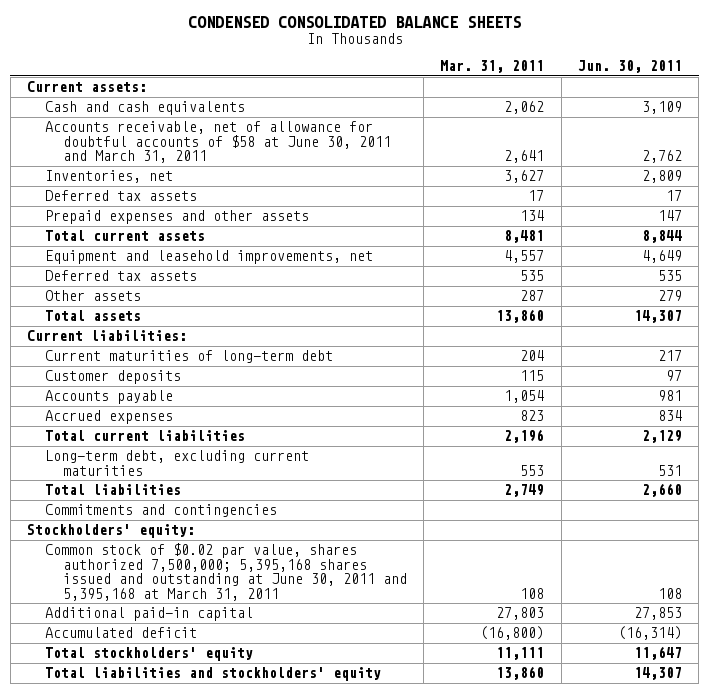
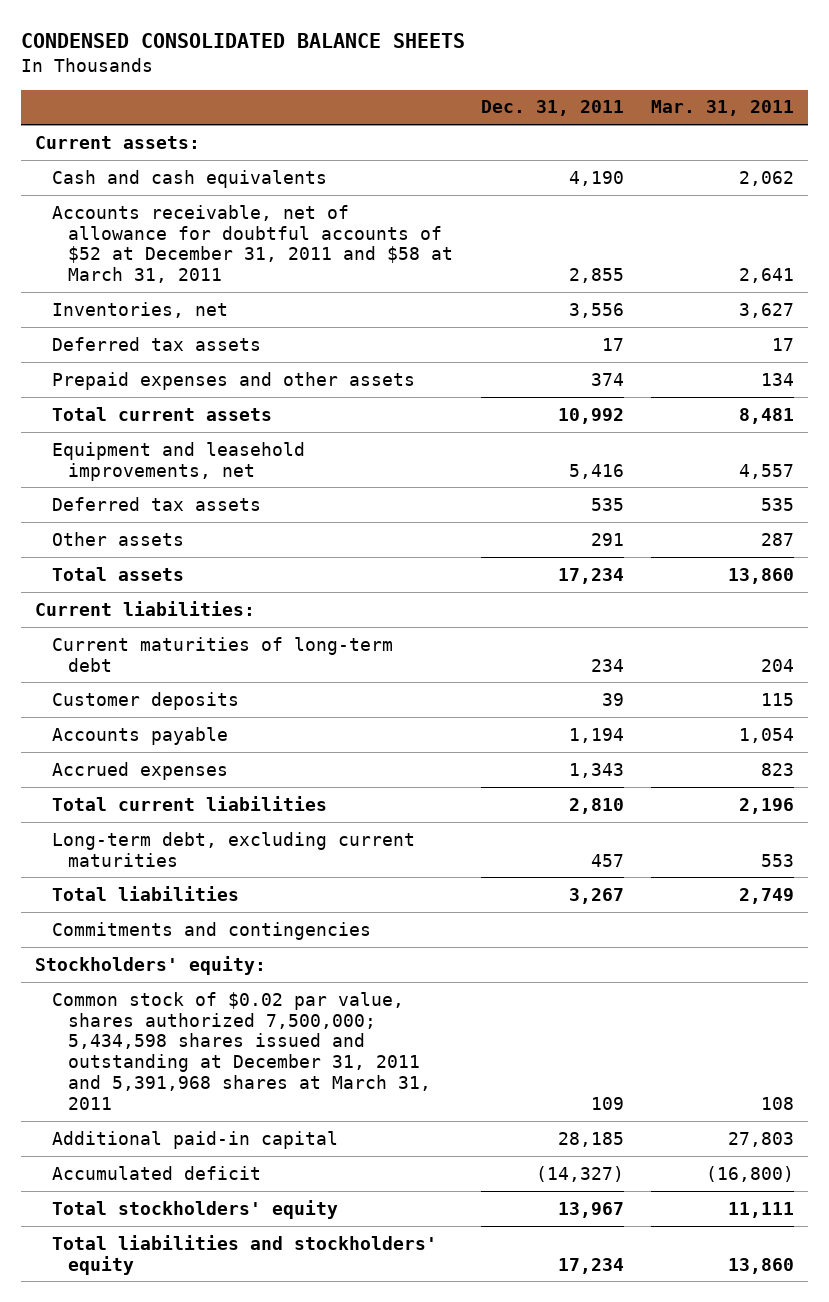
[577,59,682,73] Jun. 30, 2011 -> none
none -> [480,100,624,117] Dec. 31, 2011
[44,121,391,164] Accounts receivable, net of allowance for doubtful accounts of $58 at June 30, 2011 and March 31, 2011 -> [51,204,454,284] Accounts receivable, net of allowance for doubtful accounts of $52 at December 31, 2011 and $58 at March 31, 2011
[44,543,407,601] Common stock of $0.02 par value, shares authorized 7,500,000; 5,395,168 shares issued and outstanding at June 30, 2011 and 5,395,168 at March 31, 2011 -> [51,991,432,1110] Common stock of $0.02 par value, shares authorized 7,500,000; 5,434,598 shares issued and outstanding at December 31, 2011 and 5,391,968 shares at March 31, 2011

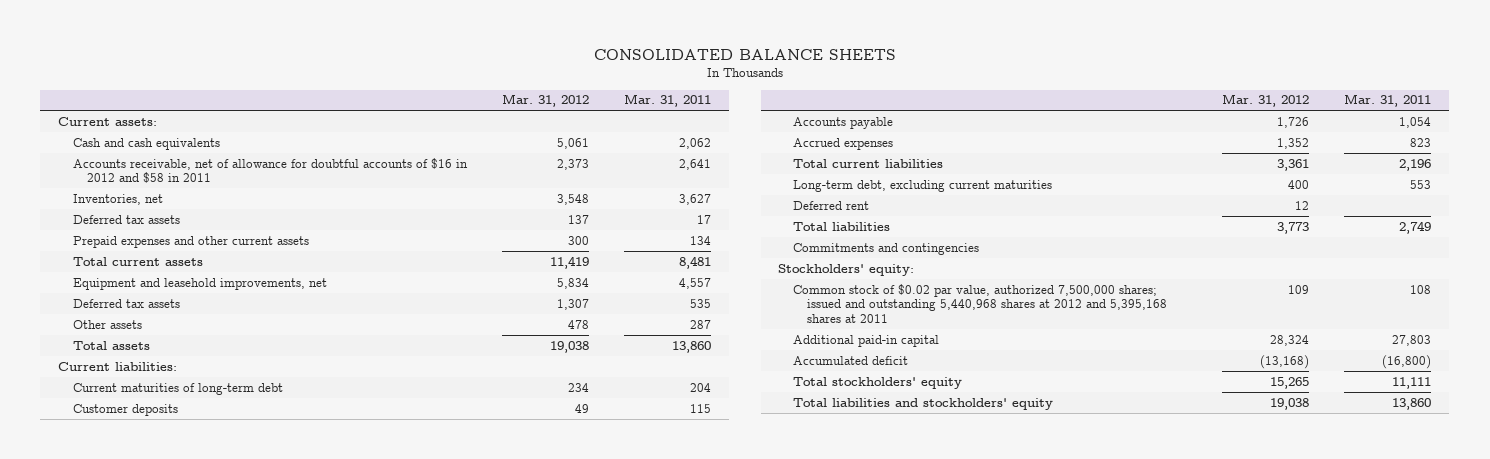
[21,33,466,49] CONDENSED CONSOLIDATED BALANCE SHEETS -> [593,49,896,61] CONSOLIDATED BALANCE SHEETS
[480,100,624,117] Dec. 31, 2011 -> none
none -> [501,94,589,108] Mar. 31, 2012
[51,204,454,284] Accounts receivable, net of allowance for doubtful accounts of $52 at December 31, 2011 and $58 at March 31, 2011 -> [72,157,468,184] Accounts receivable, net of allowance for doubtful accounts of $16 in 2012 and $58 in 2011
[51,371,415,390] Prepaid expenses and other assets -> [72,235,309,248] Prepaid expenses and other current assets
none -> [792,200,869,210] Deferred rent
[51,991,432,1110] Common stock of $0.02 par value, shares authorized 7,500,000; 5,434,598 shares issued and outstanding at December 31, 2011 and 5,391,968 shares at March 31, 2011 -> [792,283,1167,324] Common stock of $0.02 par value, authorized 7,500,000 shares; issued and outstanding 5,440,968 shares at 2012 and 5,395,168 shares at 2011

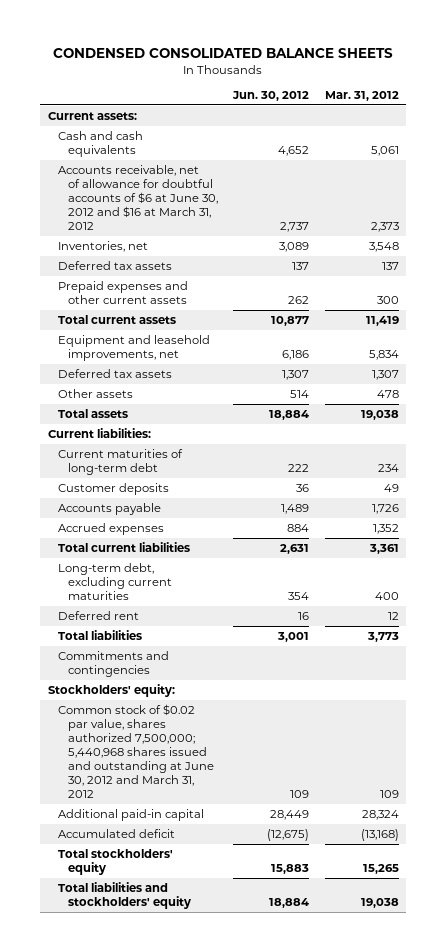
[593,49,896,61] CONSOLIDATED BALANCE SHEETS -> [53,48,394,59] CONDENSED CONSOLIDATED BALANCE SHEETS
[624,94,712,108] Mar. 31, 2011 -> none
none -> [232,91,310,102] Jun. 30, 2012
[72,157,468,184] Accounts receivable, net of allowance for doubtful accounts of $16 in 2012 and $58 in 2011 -> [57,164,218,230] Accounts receivable, net of allowance for doubtful accounts of $6 at June 30, 2012 and $16 at March 31, 2012
[792,283,1167,324] Common stock of $0.02 par value, authorized 7,500,000 shares; issued and outstanding 5,440,968 shares at 2012 and 5,395,168 shares at 2011 -> [57,703,214,798] Common stock of $0.02 par value, shares authorized 7,500,000; 5,440,968 shares issued and outstanding at June 30, 2012 and March 31, 2012

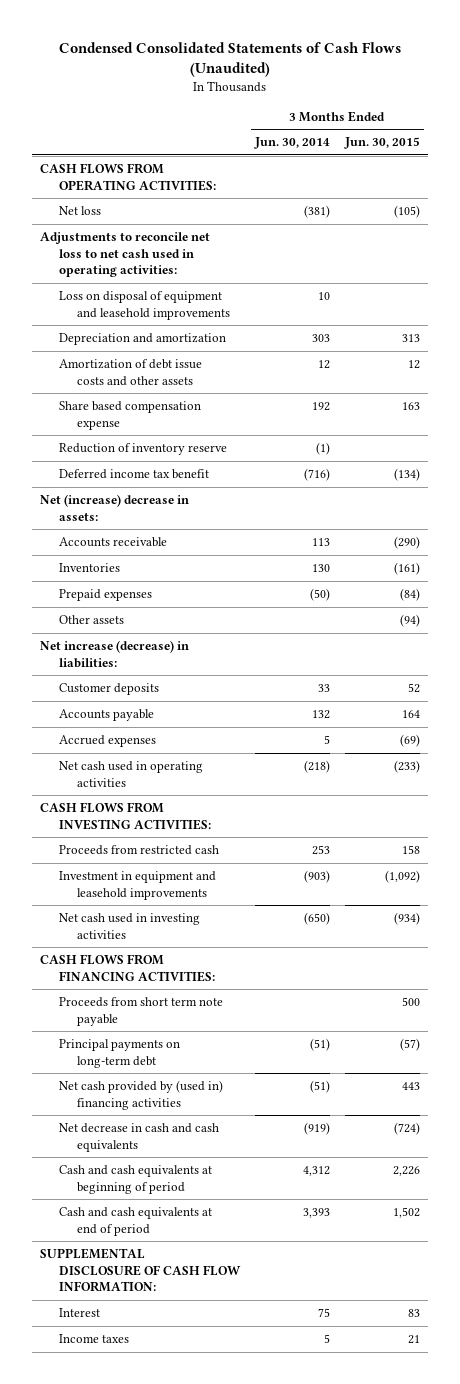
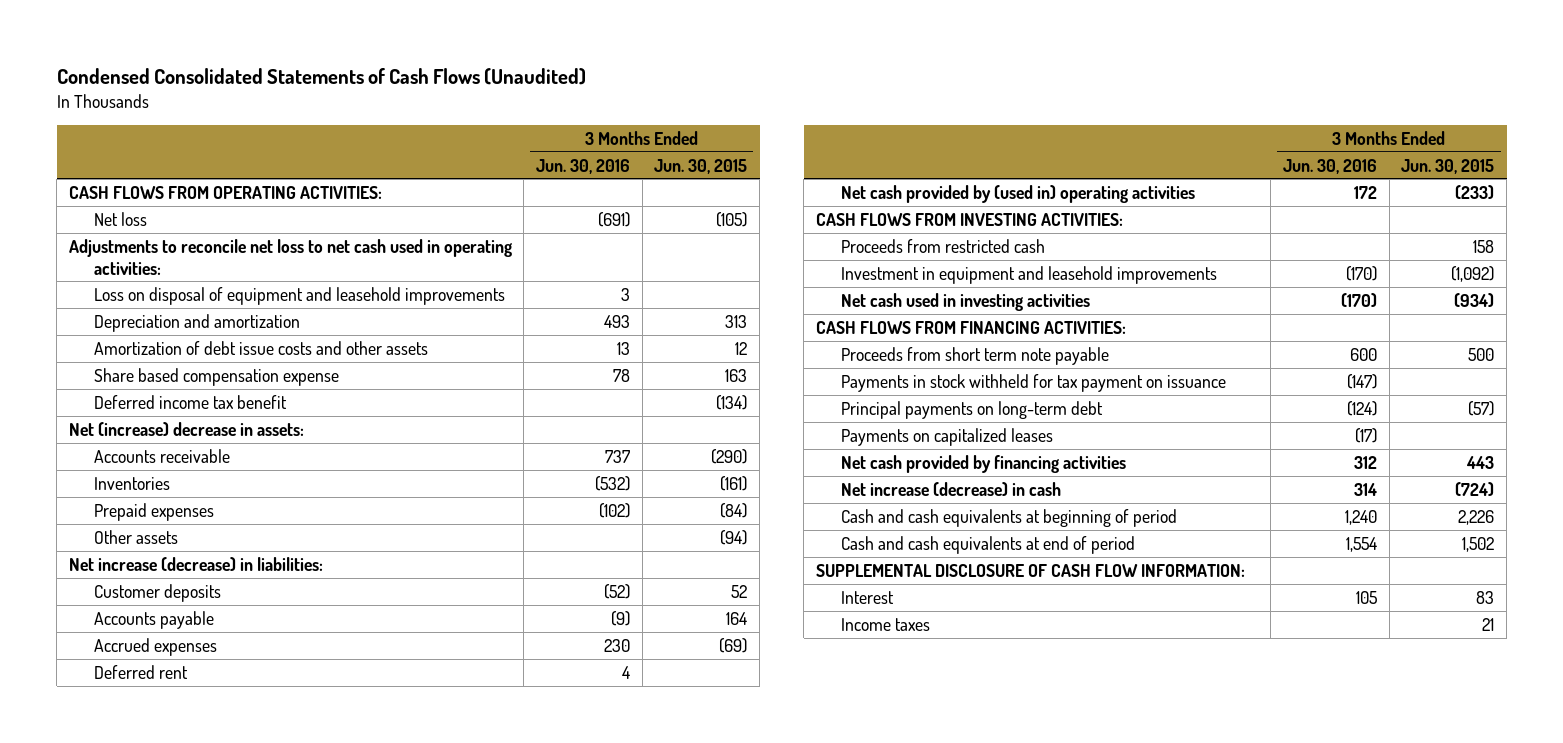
[253,137,330,150] Jun. 30, 2014 -> none
none -> [536,158,631,174] Jun. 30, 2016
[58,443,227,456] Reduction of inventory reserve -> none
none -> [94,664,189,679] Deferred rent
[58,761,203,787] Net cash used in operating activities -> [841,184,1196,203] Net cash provided by (used in) operating activities
none -> [841,373,1227,392] Payments in stock withheld for tax payment on issuance
none -> [841,427,1054,446] Payments on capitalized leases
[58,1080,223,1110] Net cash provided by (used in) financing activities -> [841,454,1127,473] Net cash provided by financing activities
[58,1123,219,1152] Net decrease in cash and cash equivalents -> [841,481,1062,496] Net increase (decrease) in cash

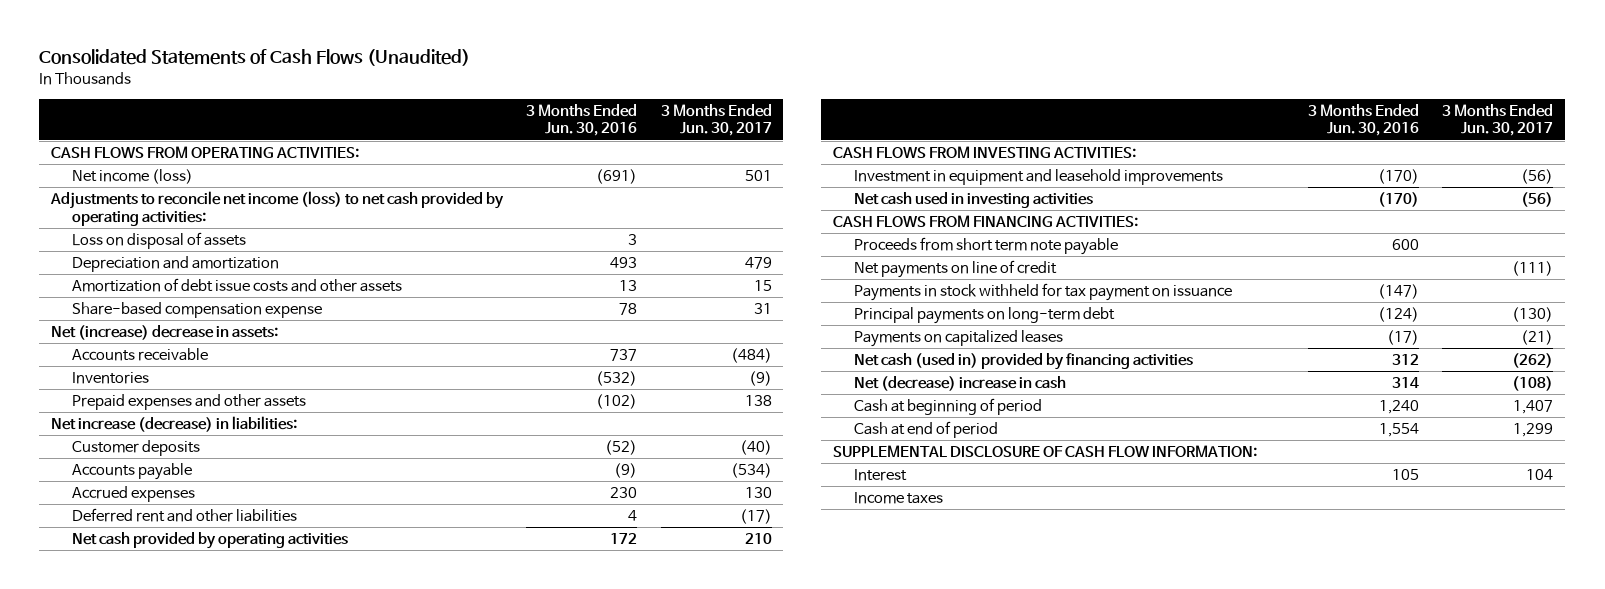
[56,67,586,85] Condensed Consolidated Statements of Cash Flows (Unaudited) -> [39,49,471,67] Consolidated Statements of Cash Flows (Unaudited)
[654,158,748,174] Jun. 30, 2015 -> none
none -> [660,103,772,137] 3 Months Ended Jun. 30, 2017
[94,211,148,226] Net loss -> [72,169,194,185] Net income (loss)
[68,238,512,275] Adjustments to reconcile net loss to net cash used in operating activities: -> [50,191,505,226] Adjustments to reconcile net income (loss) to net cash provided by operating activities:
[94,286,506,305] Loss on disposal of equipment and leasehold improvements -> [72,232,247,250] Loss on disposal of assets
[94,394,288,409] Deferred income tax benefit -> none
[94,367,340,386] Share based compensation expense -> [72,302,323,319] Share-based compensation expense
[94,529,179,544] Other assets -> none
[94,502,215,521] Prepaid expenses -> [72,394,307,411] Prepaid expenses and other assets
[94,664,189,679] Deferred rent -> [72,508,298,523] Deferred rent and other liabilities
[841,184,1196,203] Net cash provided by (used in) operating activities -> [72,532,349,550] Net cash provided by operating activities
[841,238,1046,253] Proceeds from restricted cash -> none
none -> [853,260,1057,279] Net payments on line of credit
[841,454,1127,473] Net cash provided by financing activities -> [853,353,1193,371] Net cash (used in) provided by financing activities
[841,481,1062,496] Net increase (decrease) in cash -> [853,376,1066,392] Net (decrease) increase in cash
[841,508,1178,527] Cash and cash equivalents at beginning of period -> [853,398,1042,416] Cash at beginning of period
[841,535,1136,554] Cash and cash equivalents at end of period -> [853,421,998,439] Cash at end of period

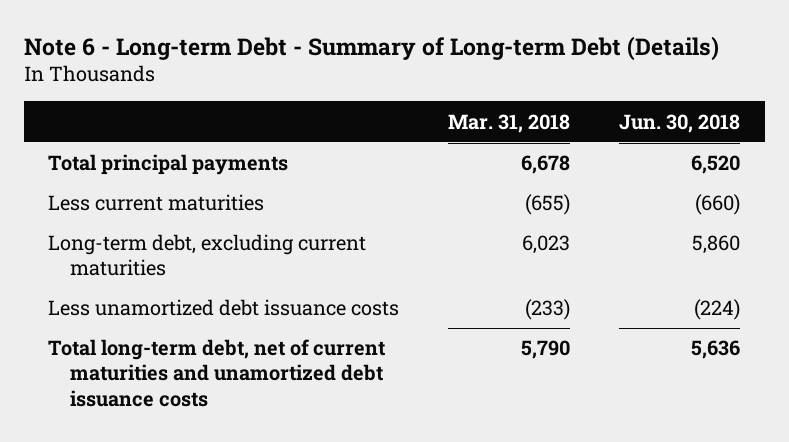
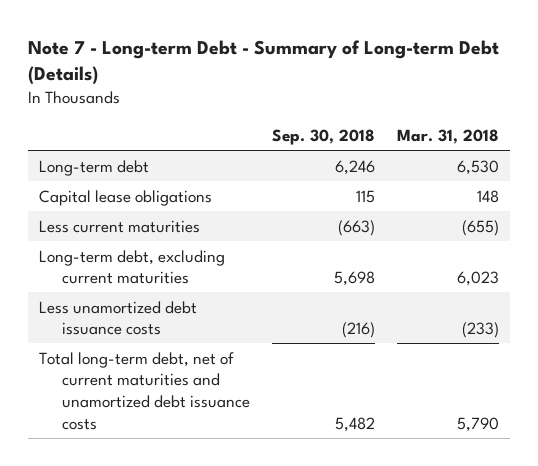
[23,35,719,61] Note 6 - Long-term Debt - Summary of Long-term Debt (Details) -> [27,40,499,86] Note 7 - Long-term Debt - Summary of Long-term Debt (Details)
[619,113,741,133] Jun. 30, 2018 -> none
none -> [272,128,376,145] Sep. 30, 2018
[48,154,289,176] Total principal payments -> none
none -> [38,159,149,176] Long-term debt
none -> [38,189,212,206] Capital lease obligations

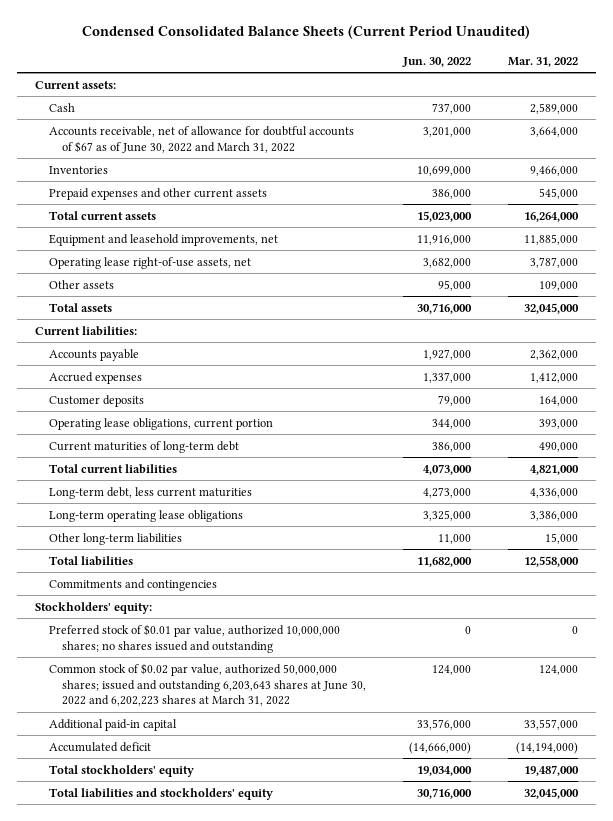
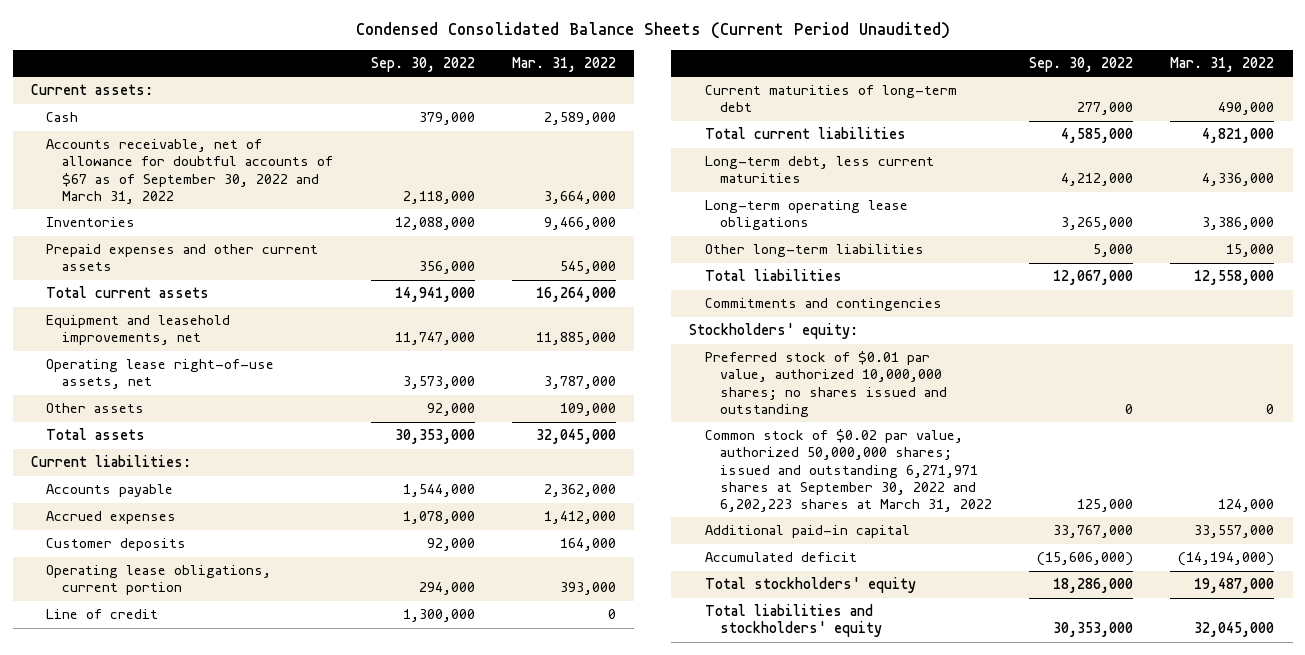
[401,56,471,67] Jun. 30, 2022 -> none
none -> [370,57,475,73] Sep. 30, 2022
[48,125,354,153] Accounts receivable, net of allowance for doubtful accounts of $67 as of June 30, 2022 and March 31, 2022 -> [46,139,334,204] Accounts receivable, net of allowance for doubtful accounts of $67 as of September 30, 2022 and March 31, 2022
none -> [46,609,159,620] Line of credit
[48,662,367,707] Common stock of $0.02 par value, authorized 50,000,000 shares; issued and outstanding 6,203,643 shares at June 30, 2022 and 6,202,223 shares at March 31, 2022 -> [704,429,993,512] Common stock of $0.02 par value, authorized 50,000,000 shares; issued and outstanding 6,271,971 shares at September 30, 2022 and 6,202,223 shares at March 31, 2022

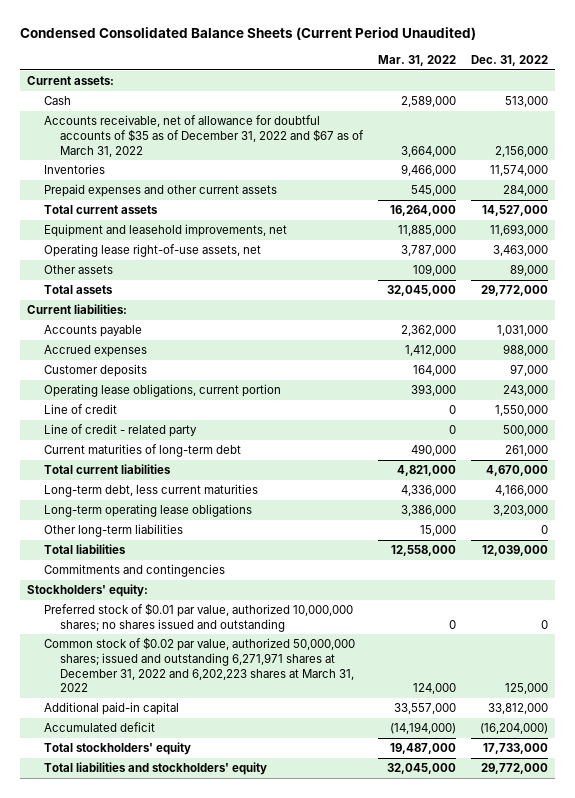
[370,57,475,73] Sep. 30, 2022 -> none
none -> [470,55,548,67] Dec. 31, 2022
[46,139,334,204] Accounts receivable, net of allowance for doubtful accounts of $67 as of September 30, 2022 and March 31, 2022 -> [43,115,365,157] Accounts receivable, net of allowance for doubtful accounts of $35 as of December 31, 2022 and $67 as of March 31, 2022
none -> [43,424,197,438] Line of credit - related party
[704,429,993,512] Common stock of $0.02 par value, authorized 50,000,000 shares; issued and outstanding 6,271,971 shares at September 30, 2022 and 6,202,223 shares at March 31, 2022 -> [43,637,355,693] Common stock of $0.02 par value, authorized 50,000,000 shares; issued and outstanding 6,271,971 shares at December 31, 2022 and 6,202,223 shares at March 31, 2022

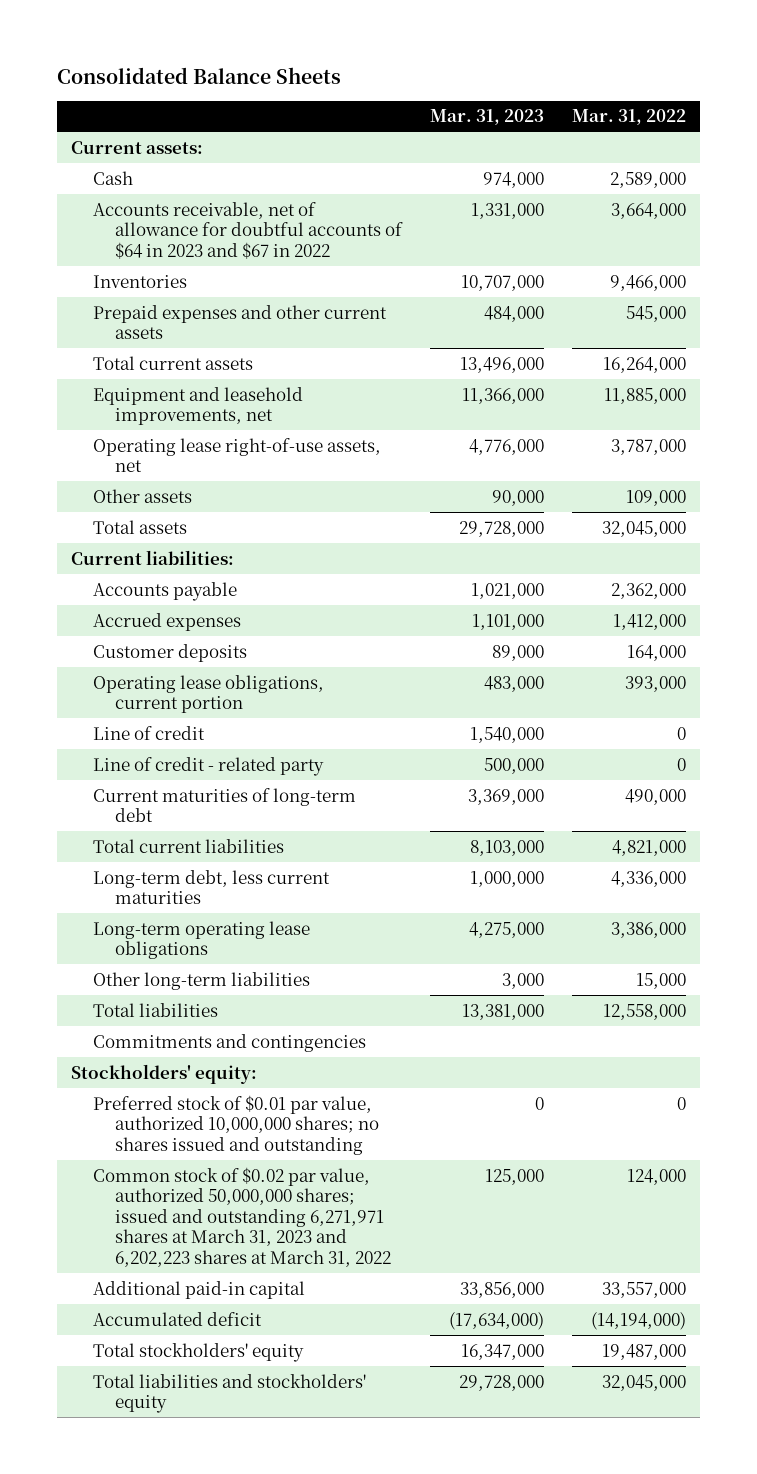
[20,27,477,41] Condensed Consolidated Balance Sheets (Current Period Unaudited) -> [57,66,342,84] Consolidated Balance Sheets
[470,55,548,67] Dec. 31, 2022 -> none
none -> [430,109,545,126] Mar. 31, 2023
[43,115,365,157] Accounts receivable, net of allowance for doubtful accounts of $35 as of December 31, 2022 and $67 as of March 31, 2022 -> [93,201,404,259] Accounts receivable, net of allowance for doubtful accounts of $64 in 2023 and $67 in 2022
[43,637,355,693] Common stock of $0.02 par value, authorized 50,000,000 shares; issued and outstanding 6,271,971 shares at December 31, 2022 and 6,202,223 shares at March 31, 2022 -> [93,1166,392,1268] Common stock of $0.02 par value, authorized 50,000,000 shares; issued and outstanding 6,271,971 shares at March 31, 2023 and 6,202,223 shares at March 31, 2022

